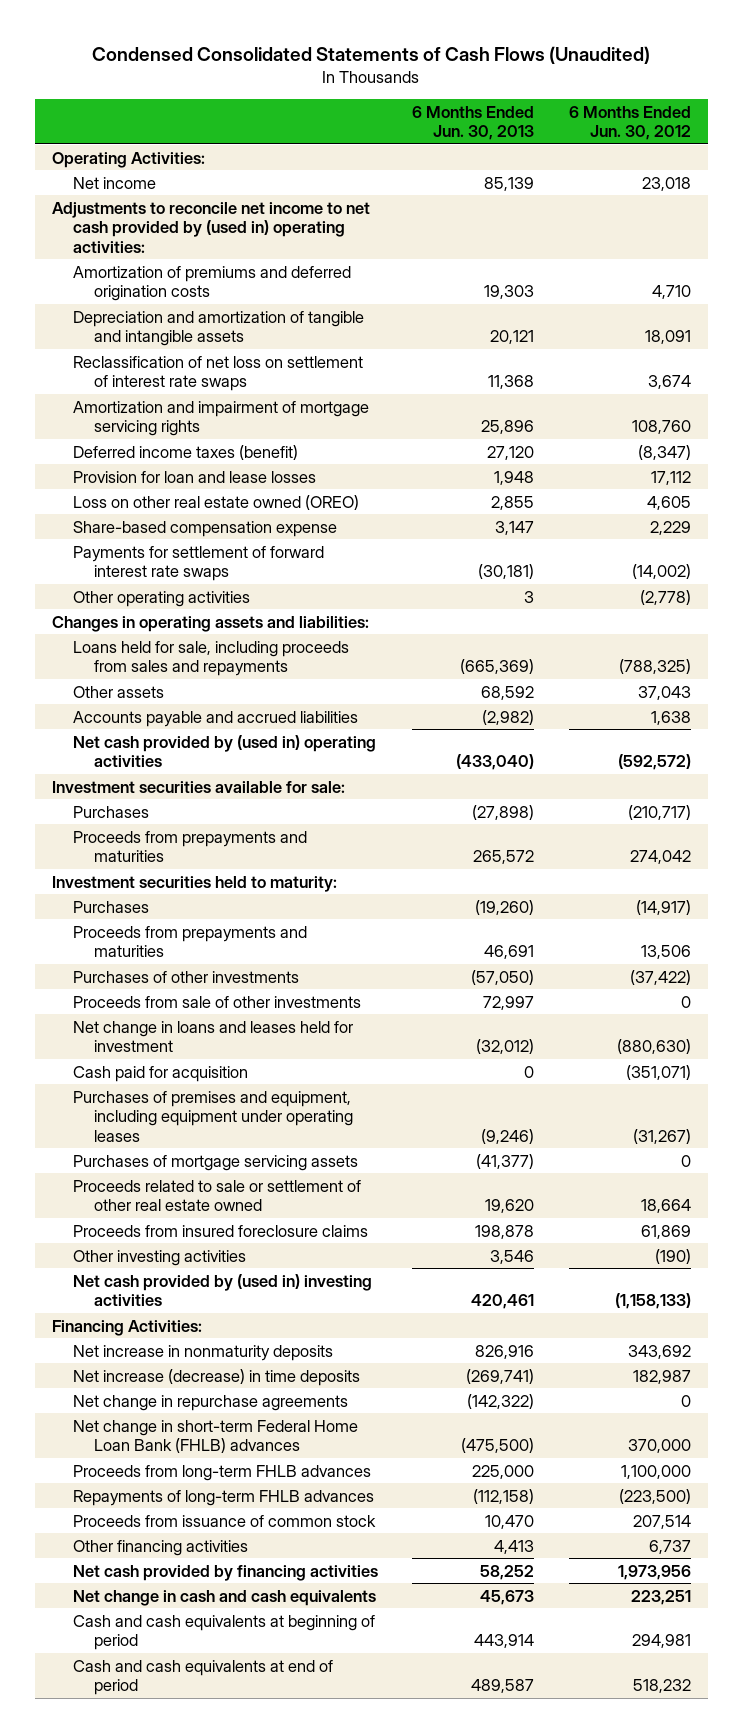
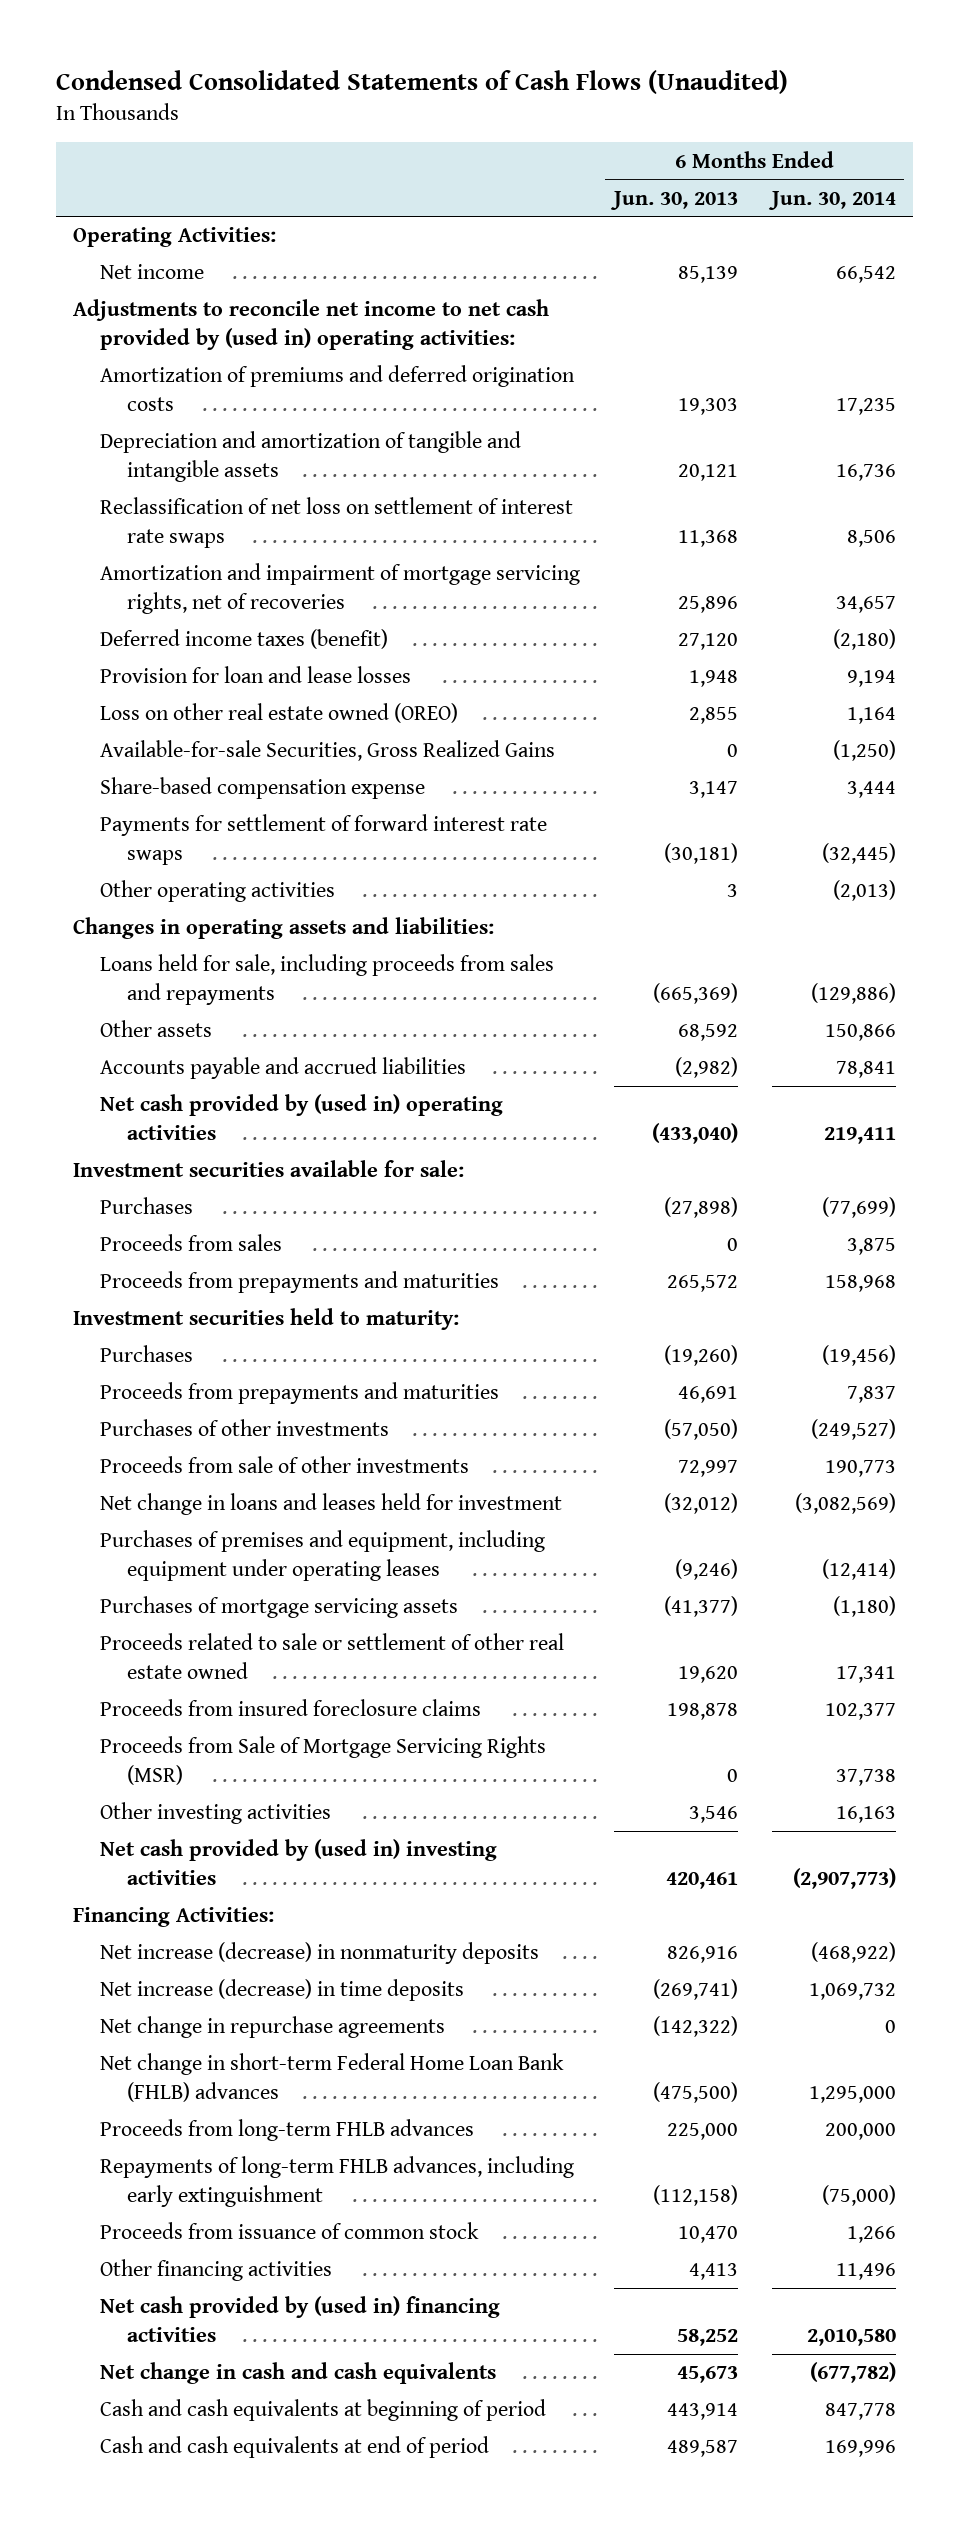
[568,105,691,141] 6 Months Ended Jun. 30, 2012 -> none
none -> [767,190,896,210] Jun. 30, 2014
[73,400,370,437] Amortization and impairment of mortgage servicing rights -> [100,563,581,615] Amortization and impairment of mortgage servicing rights, net of recoveries
none -> [100,740,556,762] Available-for-sale Securities, Gross Realized Gains
none -> [100,1234,283,1252] Proceeds from sales
[73,1065,249,1082] Cash paid for acquisition -> none
none -> [100,1736,547,1786] Proceeds from Sale of Mortgage Servicing Rights (MSR)
[73,1344,334,1361] Net increase in nonmaturity deposits -> [100,1942,540,1965] Net increase (decrease) in nonmaturity deposits
[73,1489,375,1506] Repayments of long-term FHLB advances -> [100,2156,575,2208] Repayments of long-term FHLB advances, including early extinguishment
[73,1564,379,1581] Net cash provided by financing activities -> [100,2296,501,2343] Net cash provided by (used in) financing activities

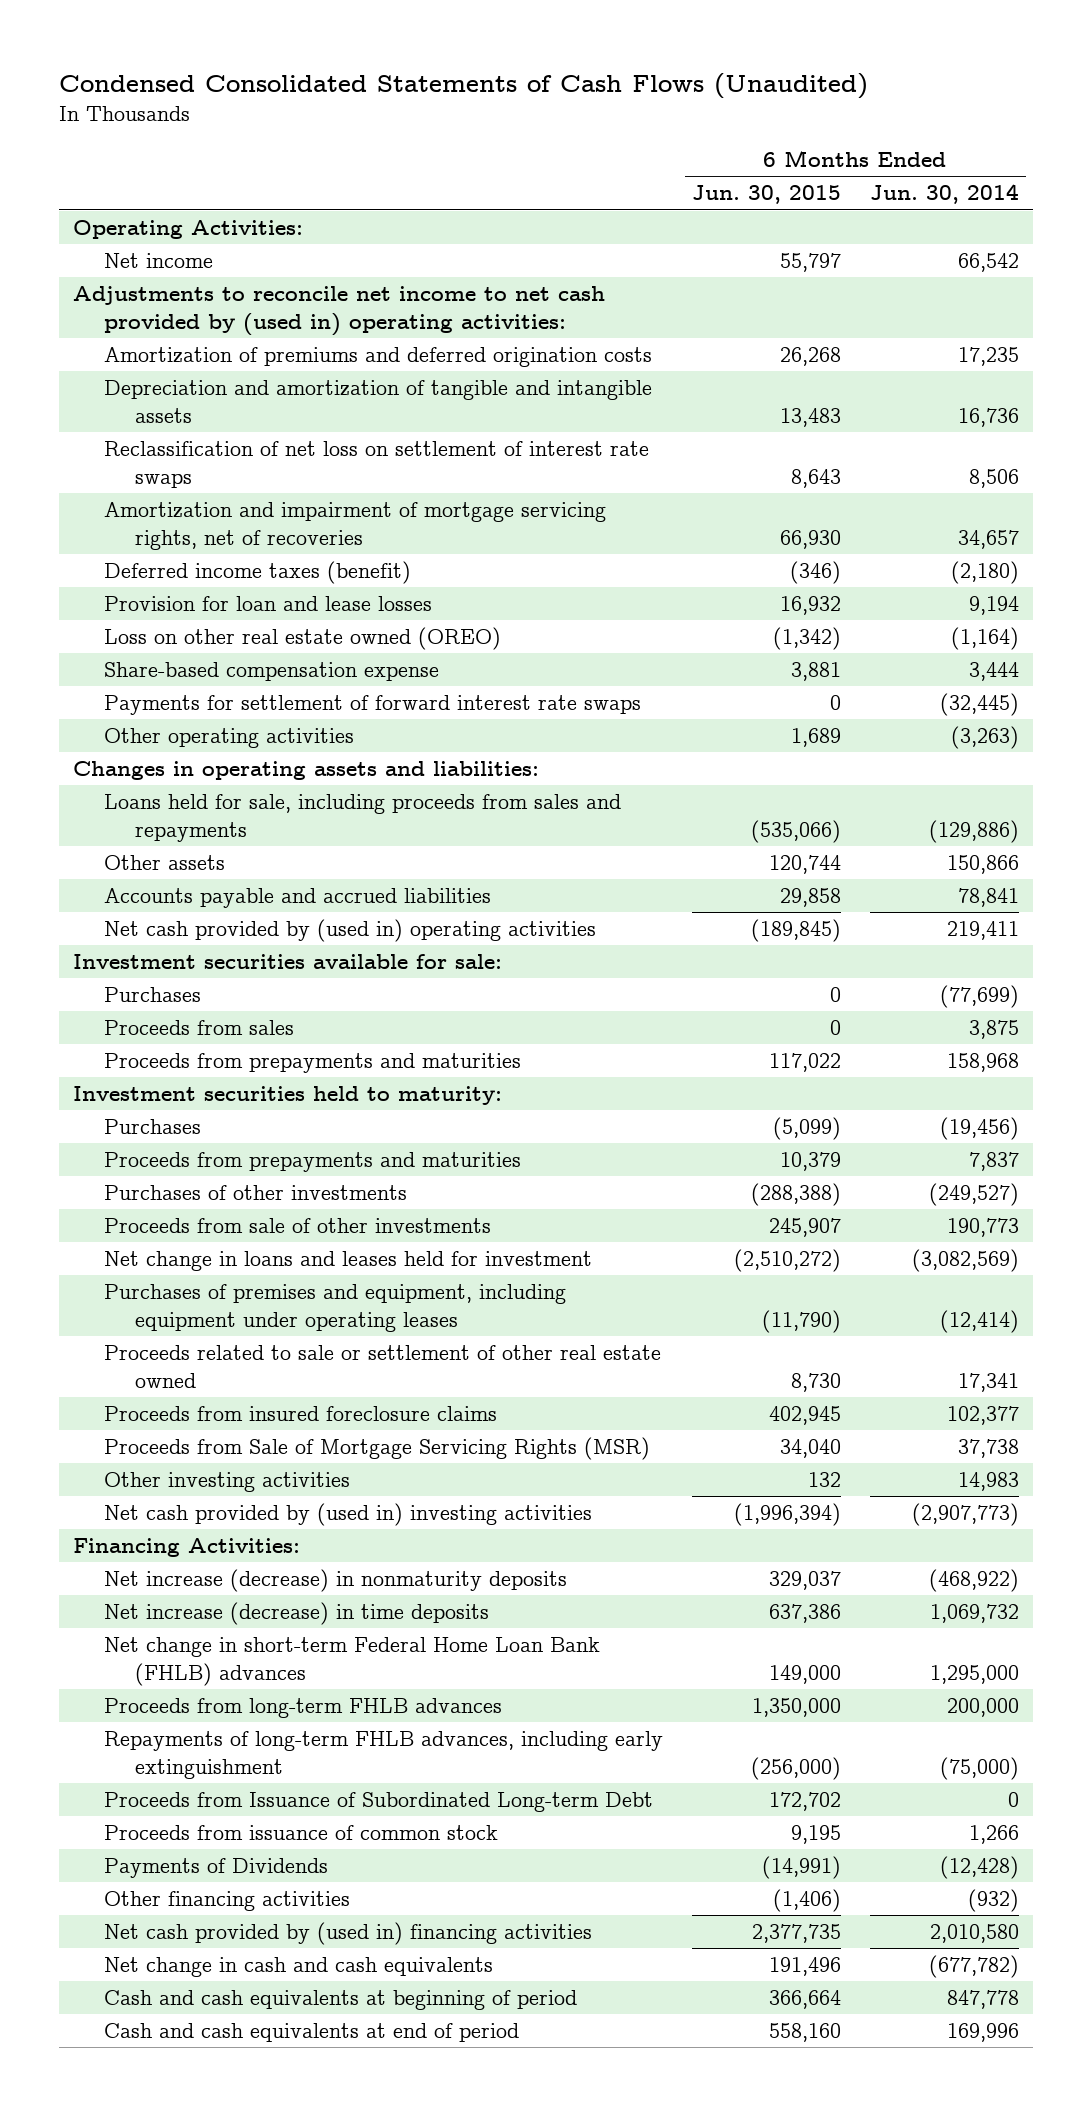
[609,190,738,210] Jun. 30, 2013 -> none
none -> [692,185,842,205] Jun. 30, 2015
[100,740,556,762] Available-for-sale Securities, Gross Realized Gains -> none
[846,707,896,725] 1,164 -> [950,627,1019,651] (1,164)
[832,880,896,902] (2,013) -> [950,726,1019,750] (3,263)
[100,1596,459,1619] Purchases of mortgage servicing assets -> none
[835,1806,896,1824] 16,163 -> [957,1472,1019,1492] 14,983
[100,2016,446,2039] Net change in repurchase agreements -> none
none -> [104,1792,654,1813] Proceeds from Issuance of Subordinated Long-term Debt
none -> [104,1858,329,1879] Payments of Dividends
[835,2263,896,2281] 11,496 -> [967,1889,1019,1913] (932)

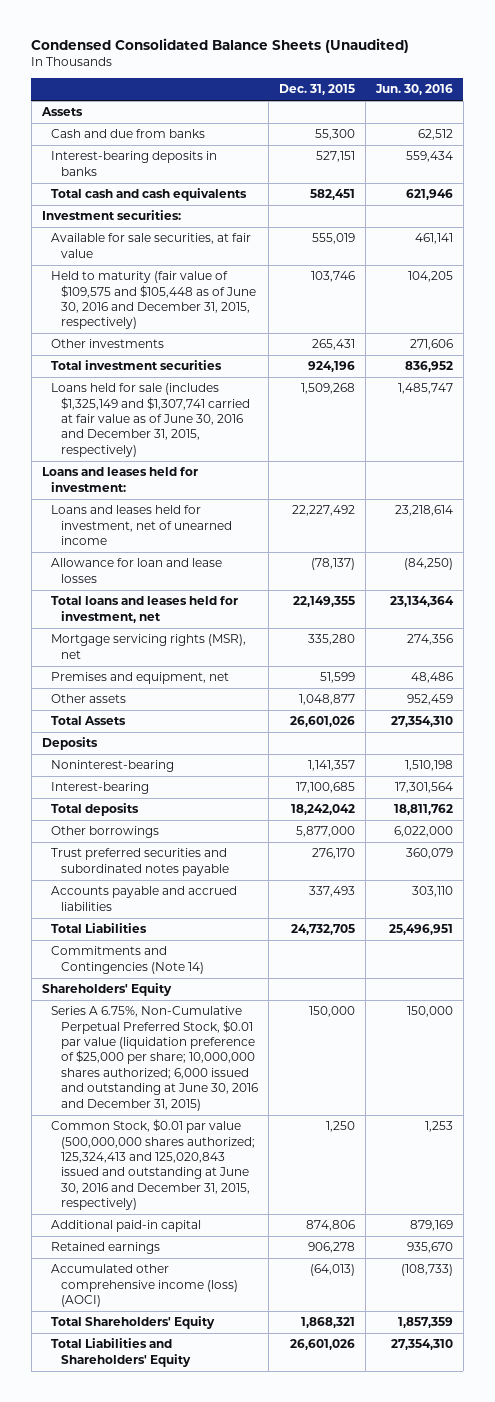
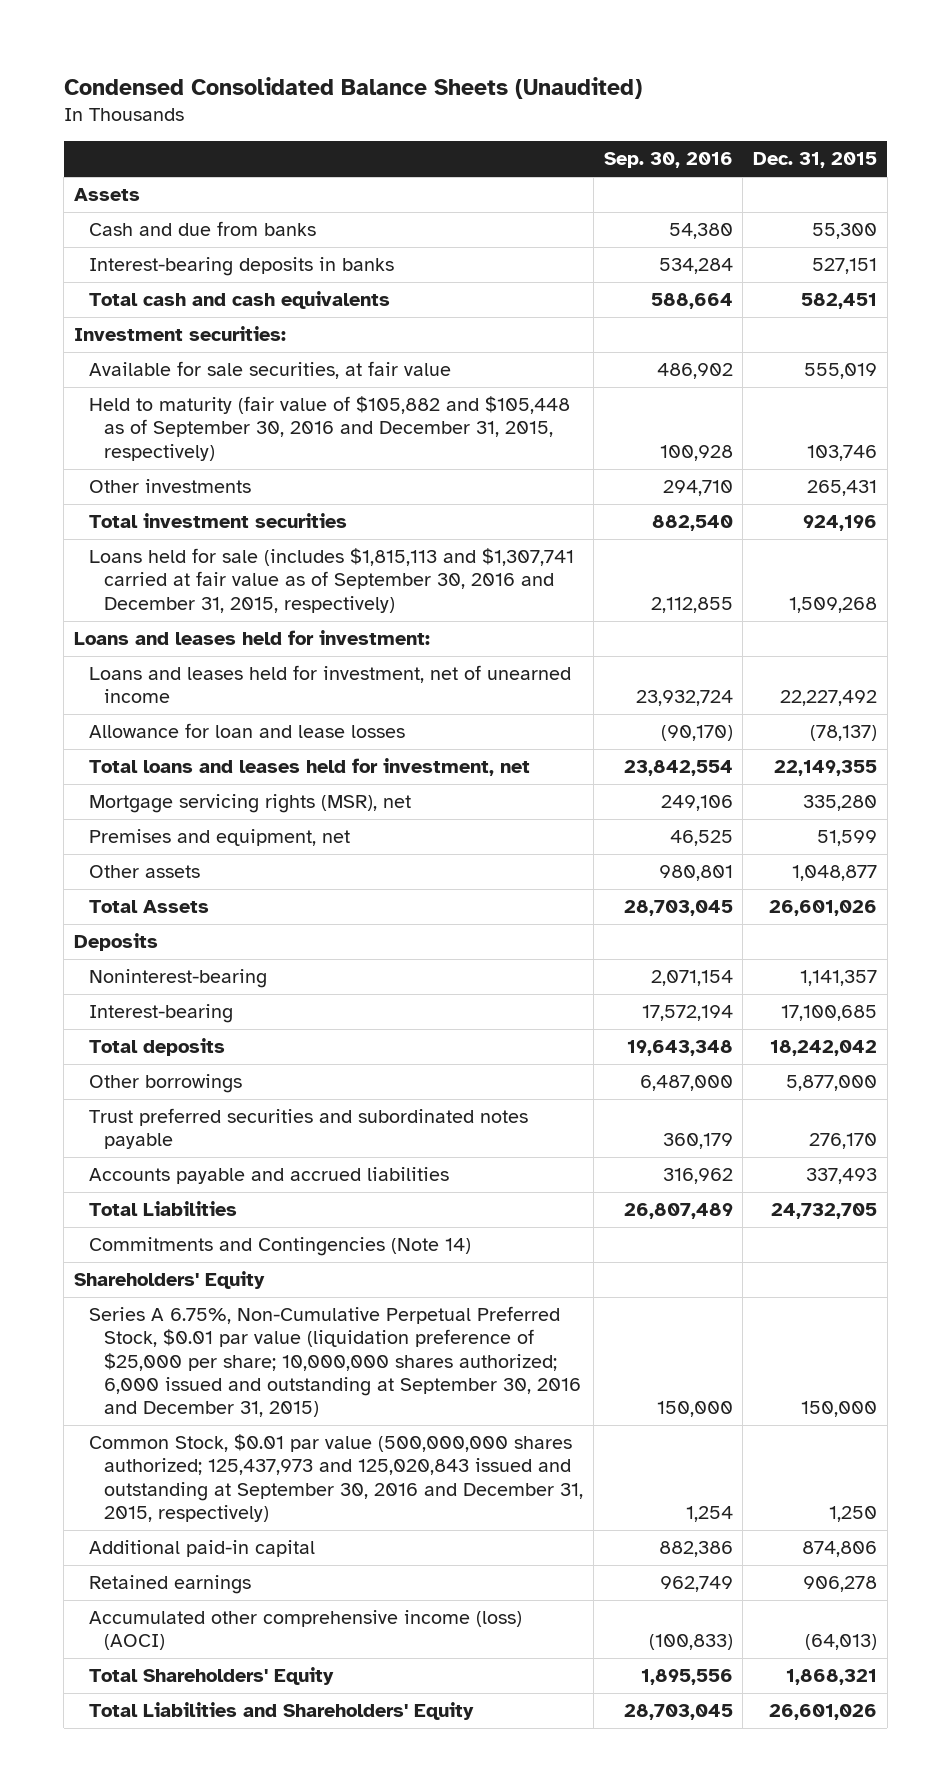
[374,84,453,96] Jun. 30, 2016 -> none
none -> [603,152,733,169] Sep. 30, 2016
[51,271,256,330] Held to maturity (fair value of $109,575 and $105,448 as of June 30, 2016 and December 31, 2015, respectively) -> [89,396,571,461] Held to maturity (fair value of $105,882 and $105,448 as of September 30, 2016 and December 31, 2015, respectively)
[51,383,250,457] Loans held for sale (includes $1,325,149 and $1,307,741 carried at fair value as of June 30, 2016 and December 31, 2015, respectively) -> [89,548,575,613] Loans held for sale (includes $1,815,113 and $1,307,741 carried at fair value as of September 30, 2016 and December 31, 2015, respectively)
[51,1006,258,1111] Series A 6.75%, Non-Cumulative Perpetual Preferred Stock, $0.01 par value (liquidation preference of $25,000 per share; 10,000,000 shares authorized; 6,000 issued and outstanding at June 30, 2016 and December 31, 2015) -> [89,1306,582,1418] Series A 6.75%, Non-Cumulative Perpetual Preferred Stock, $0.01 par value (liquidation preference of $25,000 per share; 10,000,000 shares authorized; 6,000 issued and outstanding at September 30, 2016 and December 31, 2015)
[51,1119,255,1211] Common Stock, $0.01 par value (500,000,000 shares authorized; 125,324,413 and 125,020,843 issued and outstanding at June 30, 2016 and December 31, 2015, respectively) -> [89,1434,584,1522] Common Stock, $0.01 par value (500,000,000 shares authorized; 125,437,973 and 125,020,843 issued and outstanding at September 30, 2016 and December 31, 2015, respectively)

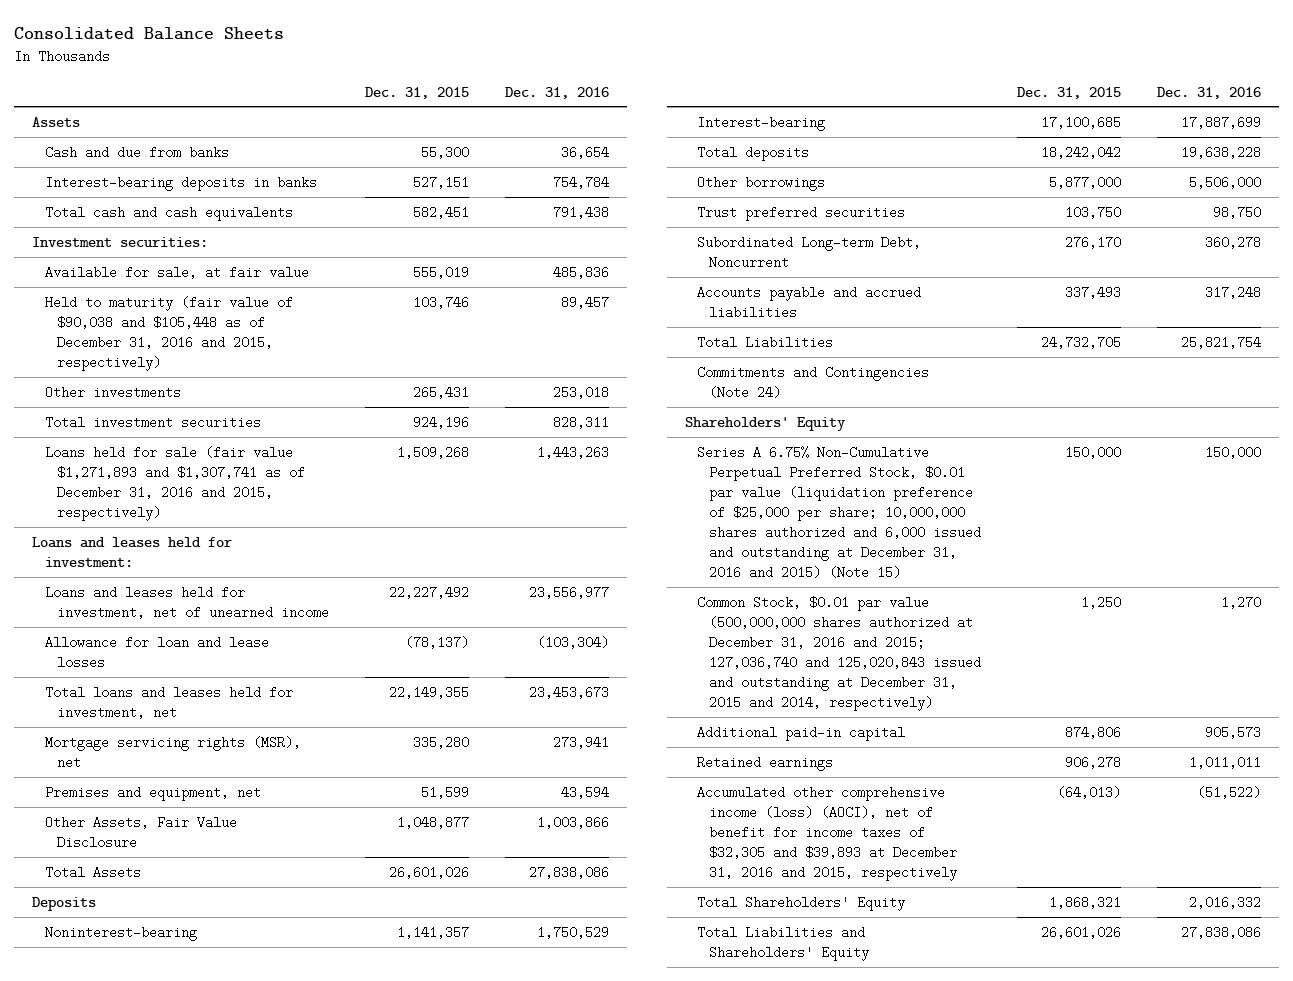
[63,76,642,99] Condensed Consolidated Balance Sheets (Unaudited) -> [14,27,285,41] Consolidated Balance Sheets
[603,152,733,169] Sep. 30, 2016 -> none
none -> [504,86,609,99] Dec. 31, 2016
[89,361,452,380] Available for sale securities, at fair value -> [44,265,309,279] Available for sale, at fair value
[89,396,571,461] Held to maturity (fair value of $105,882 and $105,448 as of September 30, 2016 and December 31, 2015, respectively) -> [44,295,293,371] Held to maturity (fair value of $90,038 and $105,448 as of December 31, 2016 and 2015, respectively)
[89,548,575,613] Loans held for sale (includes $1,815,113 and $1,307,741 carried at fair value as of September 30, 2016 and December 31, 2015, respectively) -> [44,445,306,521] Loans held for sale (fair value $1,271,893 and $1,307,741 as of December 31, 2016 and 2015, respectively)
[89,865,201,879] Other assets -> [44,815,237,849] Other Assets, Fair Value Disclosure
none -> [697,205,906,221] Trust preferred securities
[89,1108,529,1150] Trust preferred securities and subordinated notes payable -> [697,235,922,269] Subordinated Long-term Debt, Noncurrent
[89,1237,472,1257] Commitments and Contingencies (Note 14) -> [697,365,930,399] Commitments and Contingencies (Note 24)
[89,1306,582,1418] Series A 6.75%, Non-Cumulative Perpetual Preferred Stock, $0.01 par value (liquidation preference of $25,000 per share; 10,000,000 shares authorized; 6,000 issued and outstanding at September 30, 2016 and December 31, 2015) -> [697,445,982,579] Series A 6.75% Non-Cumulative Perpetual Preferred Stock, $0.01 par value (liquidation preference of $25,000 per share; 10,000,000 shares authorized and 6,000 issued and outstanding at December 31, 2016 and 2015) (Note 15)
[89,1434,584,1522] Common Stock, $0.01 par value (500,000,000 shares authorized; 125,437,973 and 125,020,843 issued and outstanding at September 30, 2016 and December 31, 2015, respectively) -> [697,595,982,711] Common Stock, $0.01 par value (500,000,000 shares authorized at December 31, 2016 and 2015; 127,036,740 and 125,020,843 issued and outstanding at December 31, 2015 and 2014, respectively)
[89,1610,523,1651] Accumulated other comprehensive income (loss) (AOCI) -> [697,785,958,881] Accumulated other comprehensive income (loss) (AOCI), net of benefit for income taxes of $32,305 and $39,893 at December 31, 2016 and 2015, respectively

